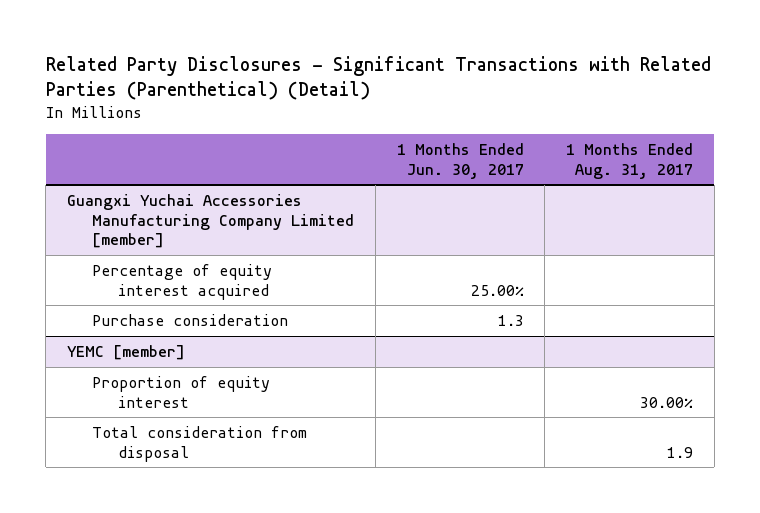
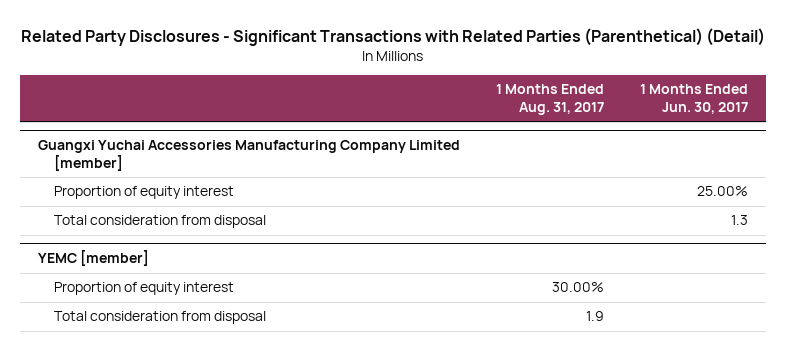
[92,313,289,326] Purchase consideration -> none
[92,263,273,300] Percentage of equity interest acquired -> [53,186,234,200] Proportion of equity interest
none -> [53,215,266,229] Total consideration from disposal

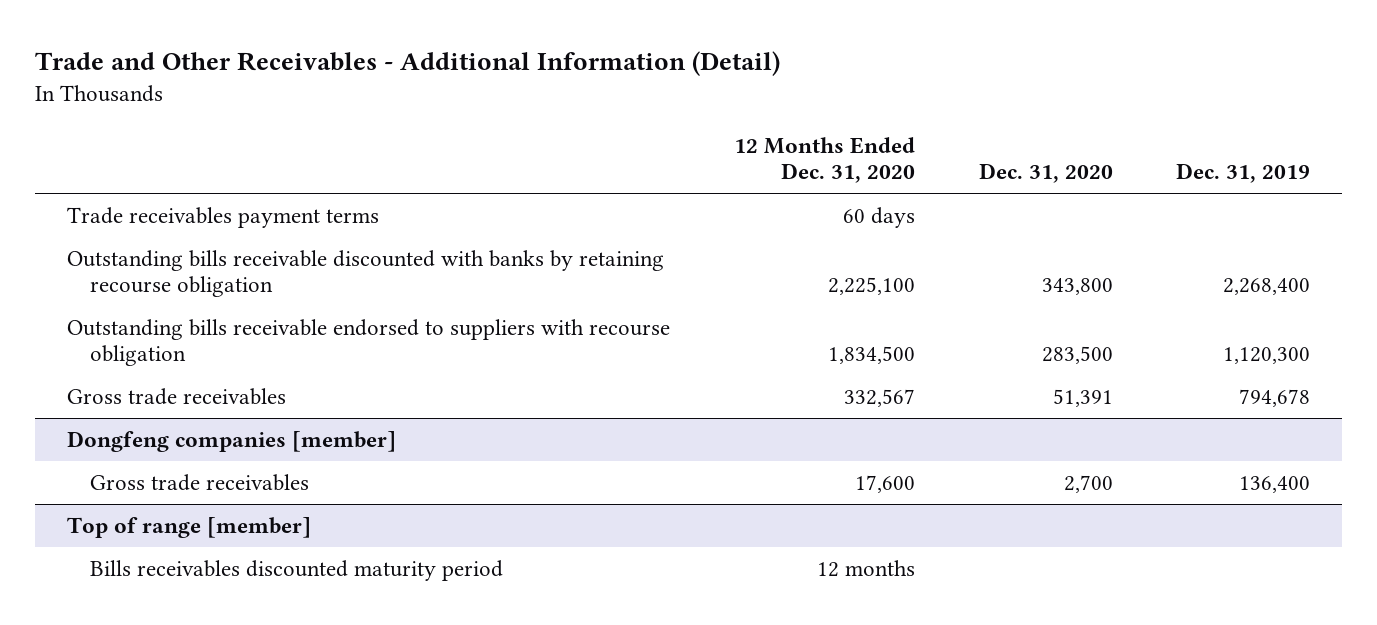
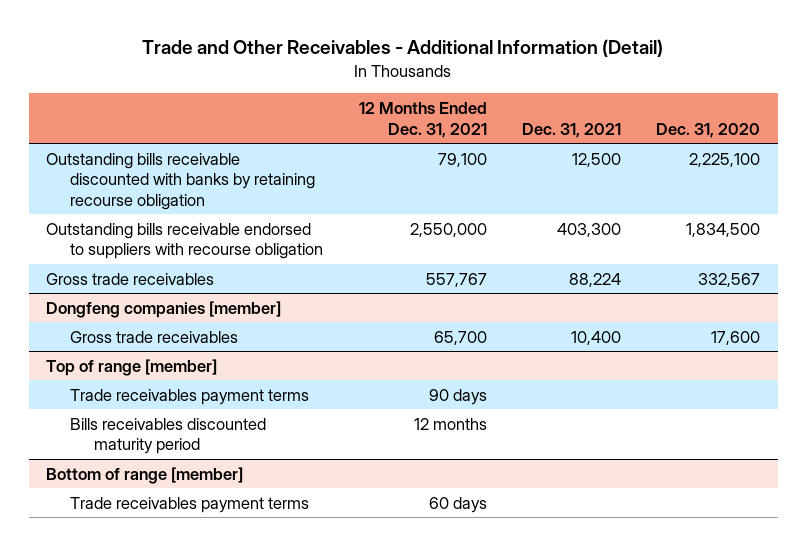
[733,136,915,184] 12 Months Ended Dec. 31, 2020 -> none
[1176,163,1311,184] Dec. 31, 2019 -> none
none -> [358,102,487,138] 12 Months Ended Dec. 31, 2021
none -> [521,122,621,138] Dec. 31, 2021
[66,206,379,228] Trade receivables payment terms -> none
[1041,278,1113,296] 343,800 -> [689,152,761,167] 2,225,100
[1041,346,1113,365] 283,500 -> [686,222,761,237] 1,834,500
[1052,388,1113,407] 51,391 -> [698,272,761,287] 332,567
[1063,474,1113,493] 2,700 -> [711,330,761,345] 17,600
none -> [70,388,310,405] Trade receivables payment terms
none -> [46,466,244,484] Bottom of range [member]
none -> [70,496,310,513] Trade receivables payment terms

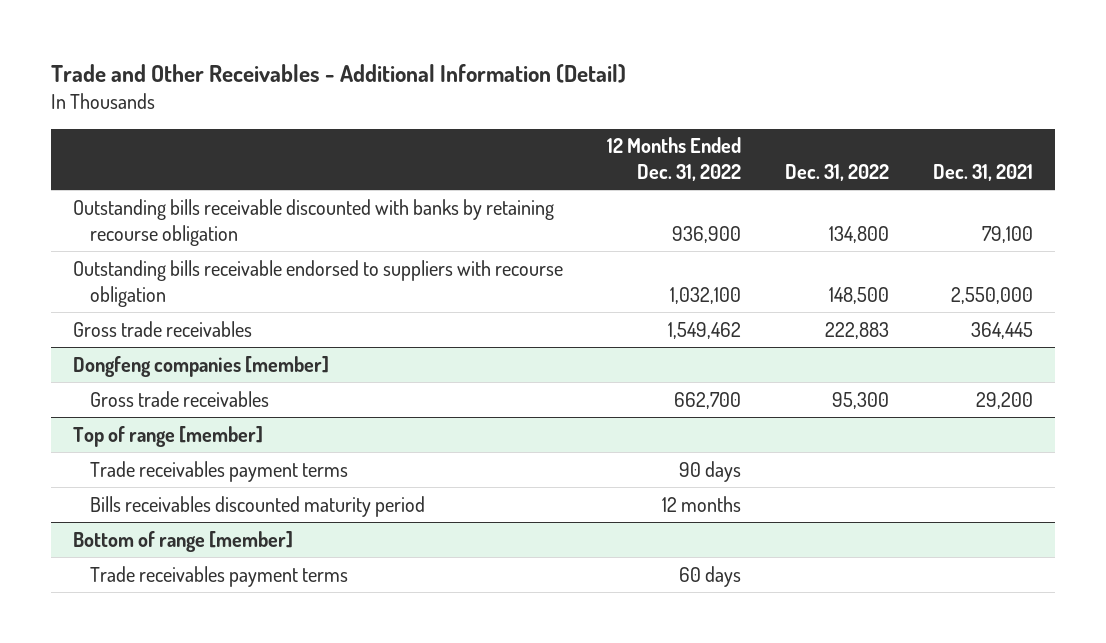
[358,102,487,138] 12 Months Ended Dec. 31, 2021 -> none
[656,122,761,138] Dec. 31, 2020 -> none
none -> [606,137,741,182] 12 Months Ended Dec. 31, 2022
none -> [785,164,890,182] Dec. 31, 2022
[571,152,621,167] 12,500 -> [982,225,1034,243] 79,100
[556,222,621,237] 403,300 -> [951,286,1034,304] 2,550,000
[568,272,621,287] 88,224 -> [971,321,1034,339] 364,445
[570,330,621,345] 10,400 -> [976,391,1034,409] 29,200

